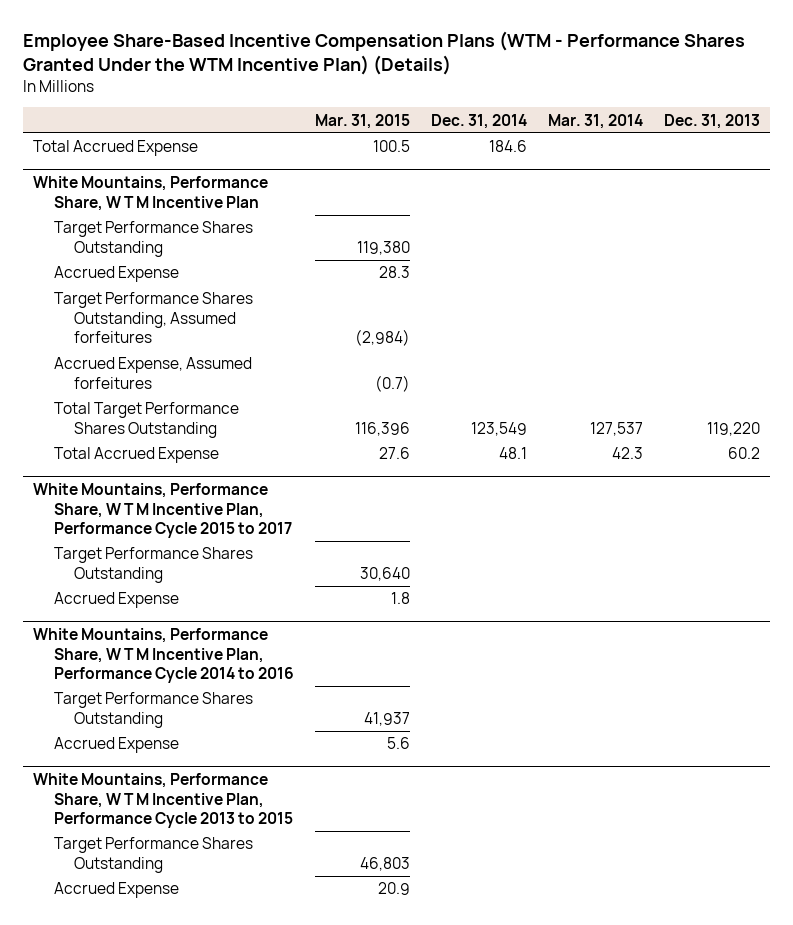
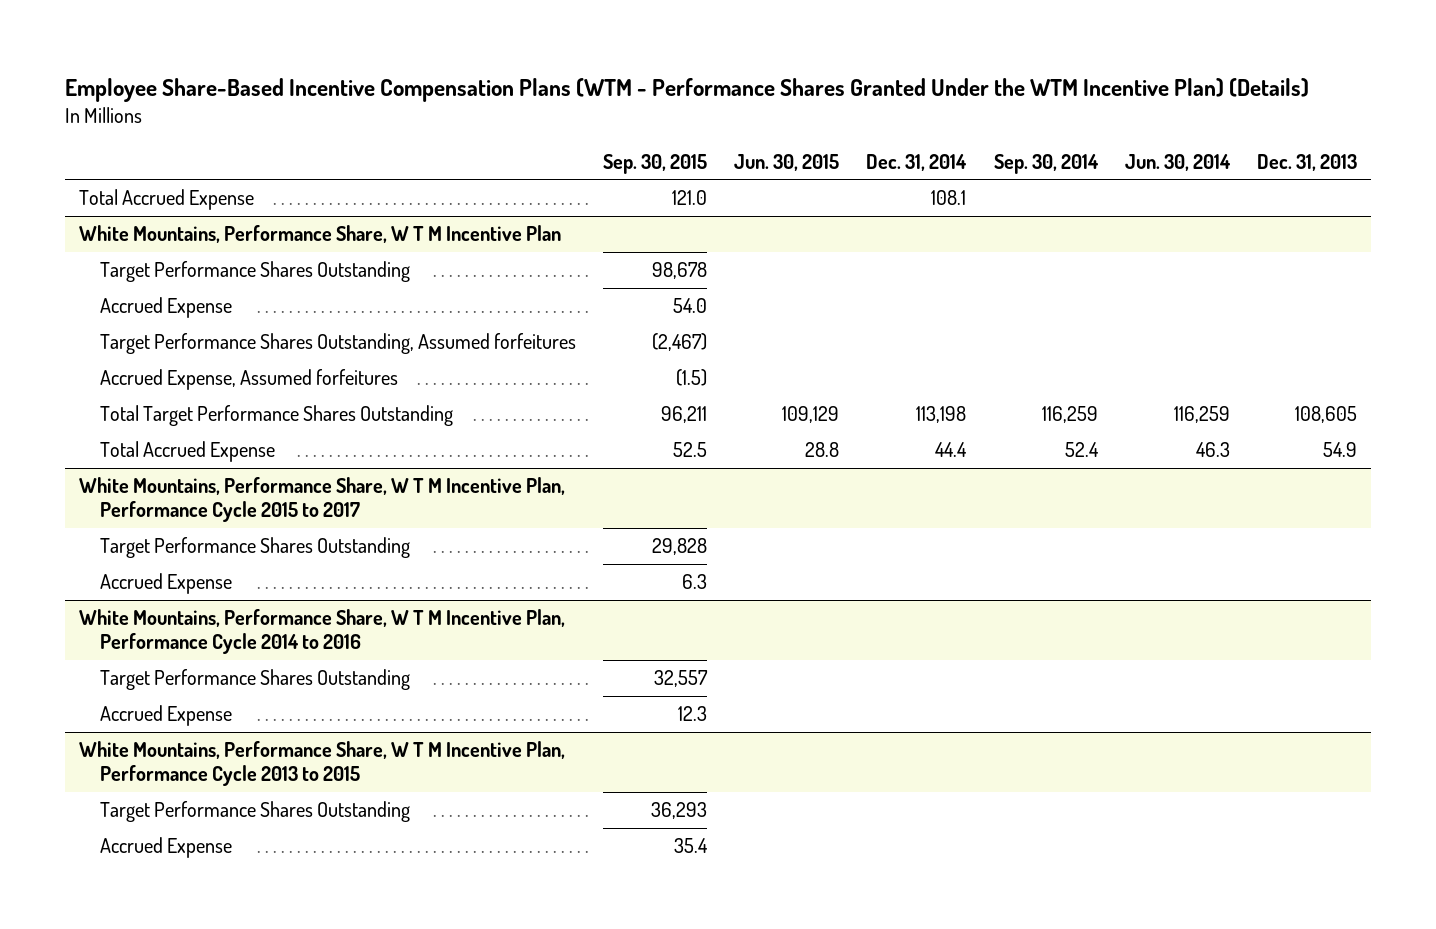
[314,113,410,129] Mar. 31, 2015 -> none
[547,113,643,129] Mar. 31, 2014 -> none
none -> [602,153,707,174] Sep. 30, 2015
none -> [734,153,840,171] Jun. 30, 2015
none -> [993,153,1099,174] Sep. 30, 2014
none -> [1125,153,1232,171] Jun. 30, 2014
[488,140,527,153] 184.6 -> [931,190,967,206] 108.1
[470,421,527,436] 123,549 -> [916,406,967,424] 113,198
[706,421,760,436] 119,220 -> [1295,406,1358,424] 108,605
[498,447,527,460] 48.1 -> [935,442,968,458] 44.4
[727,447,760,460] 60.2 -> [1323,442,1358,458] 54.9

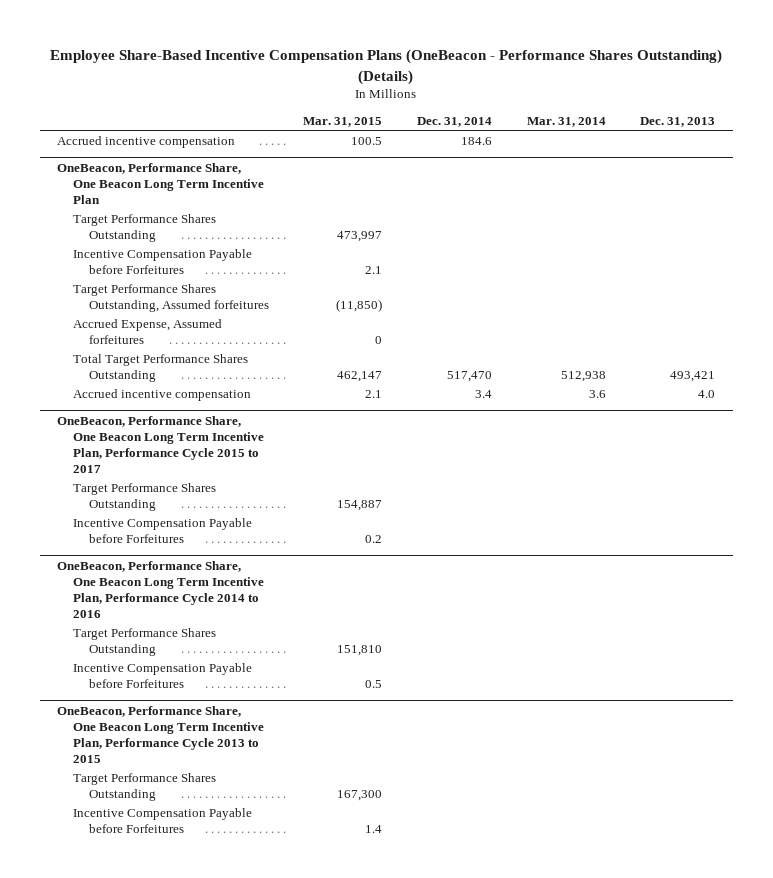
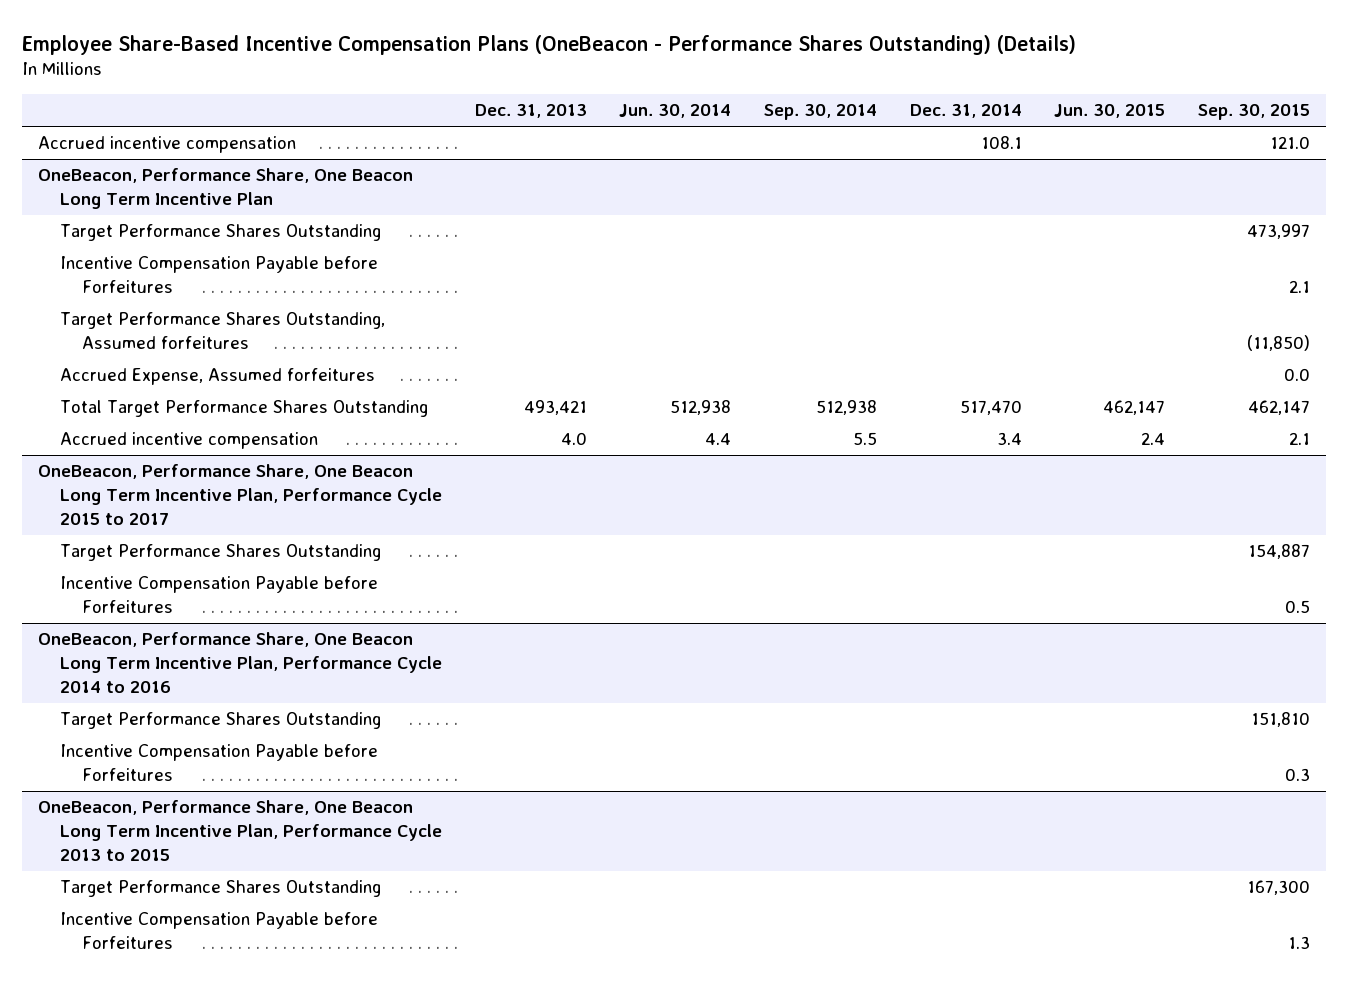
[303,117,383,128] Mar. 31, 2015 -> none
[526,117,606,128] Mar. 31, 2014 -> none
none -> [619,104,732,119] Jun. 30, 2014
none -> [764,104,878,121] Sep. 30, 2014
none -> [1054,104,1166,119] Jun. 30, 2015
none -> [1198,104,1311,121] Sep. 30, 2015
[461,136,493,145] 184.6 -> [980,136,1022,150] 108.1

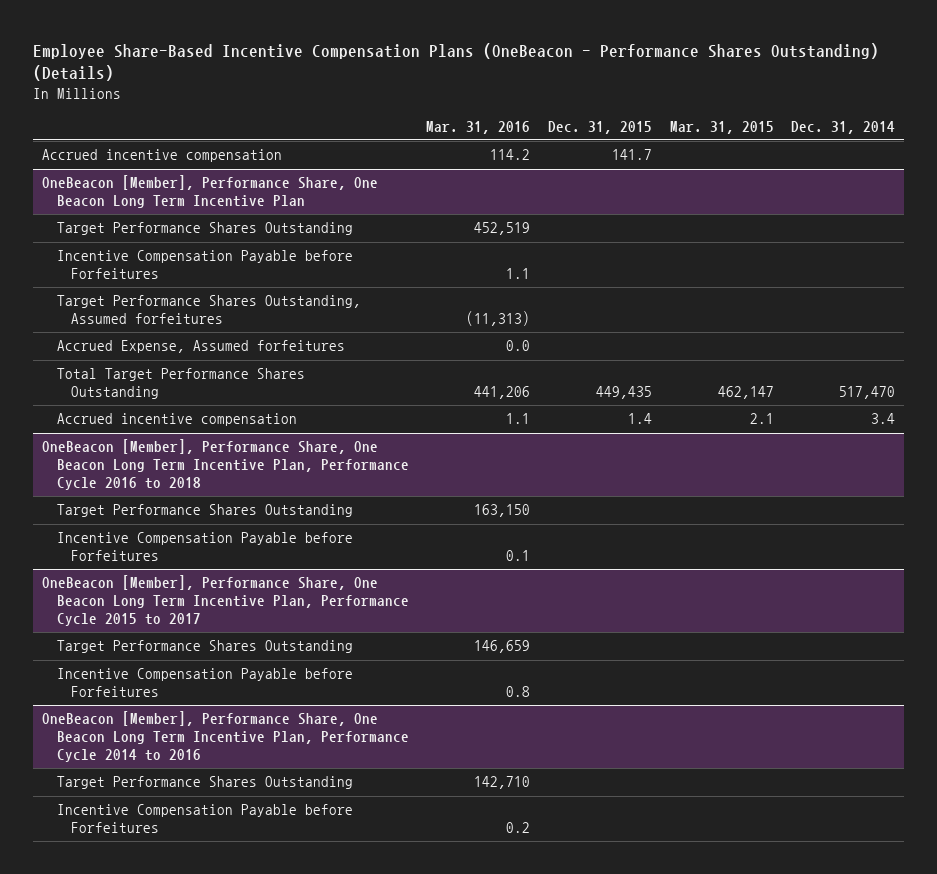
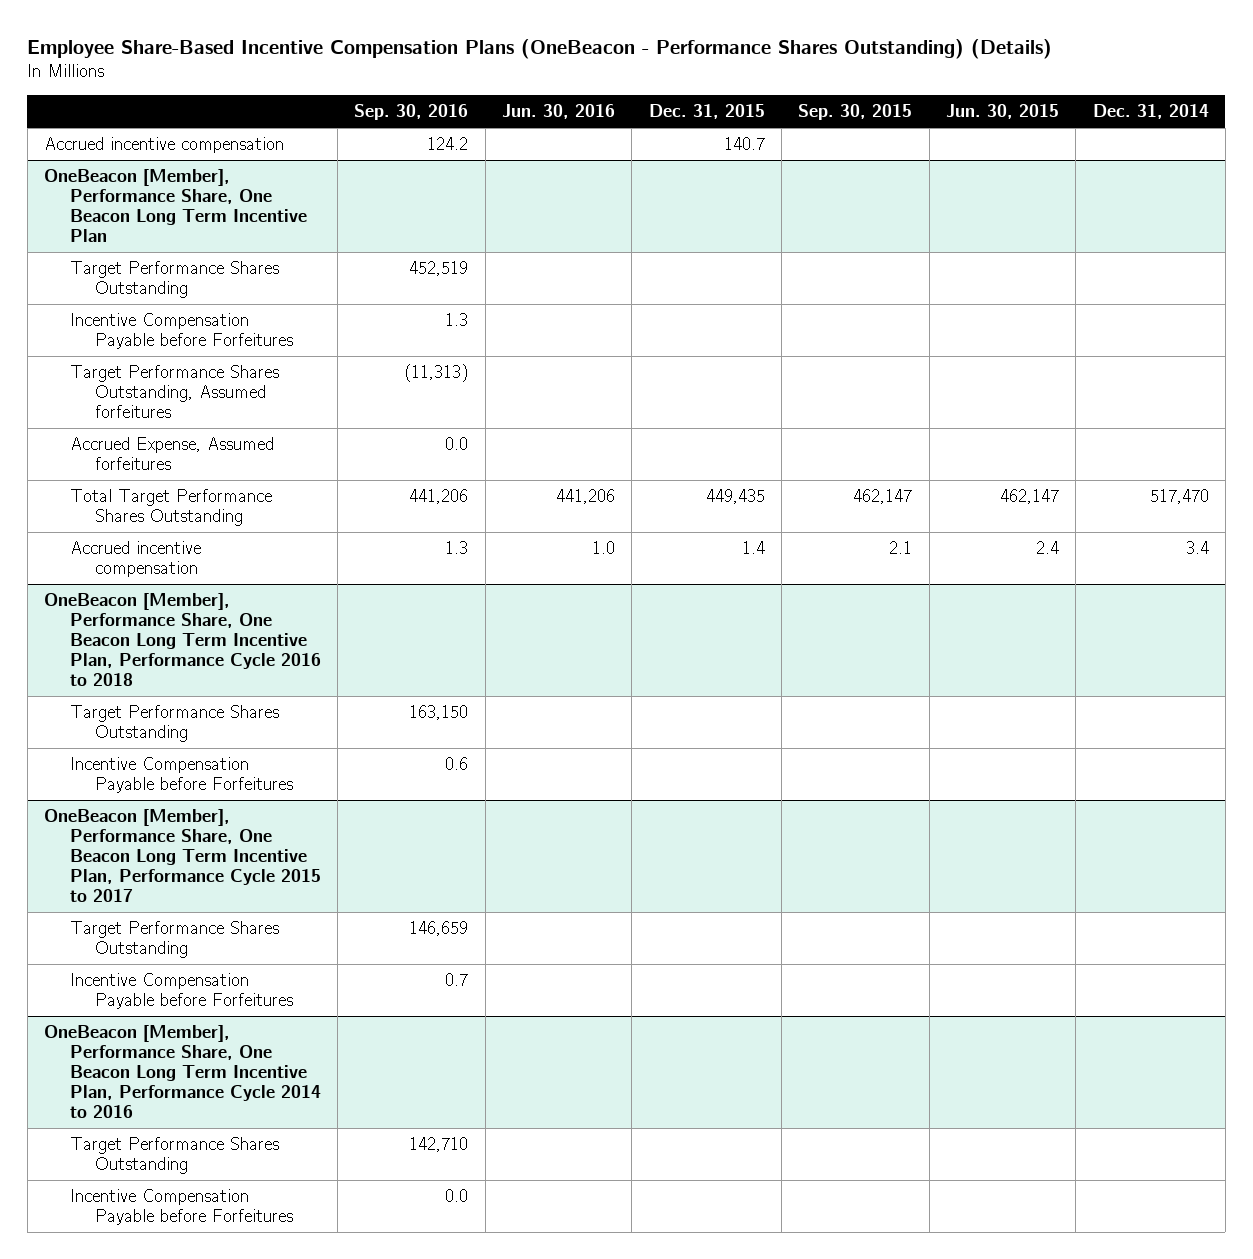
[426,120,531,134] Mar. 31, 2016 -> none
[669,120,774,134] Mar. 31, 2015 -> none
none -> [354,104,469,121] Sep. 30, 2016
none -> [501,104,615,120] Jun. 30, 2016
none -> [798,104,913,121] Sep. 30, 2015
none -> [945,104,1059,120] Jun. 30, 2015
[611,149,652,161] 141.7 -> [723,137,765,151] 140.7

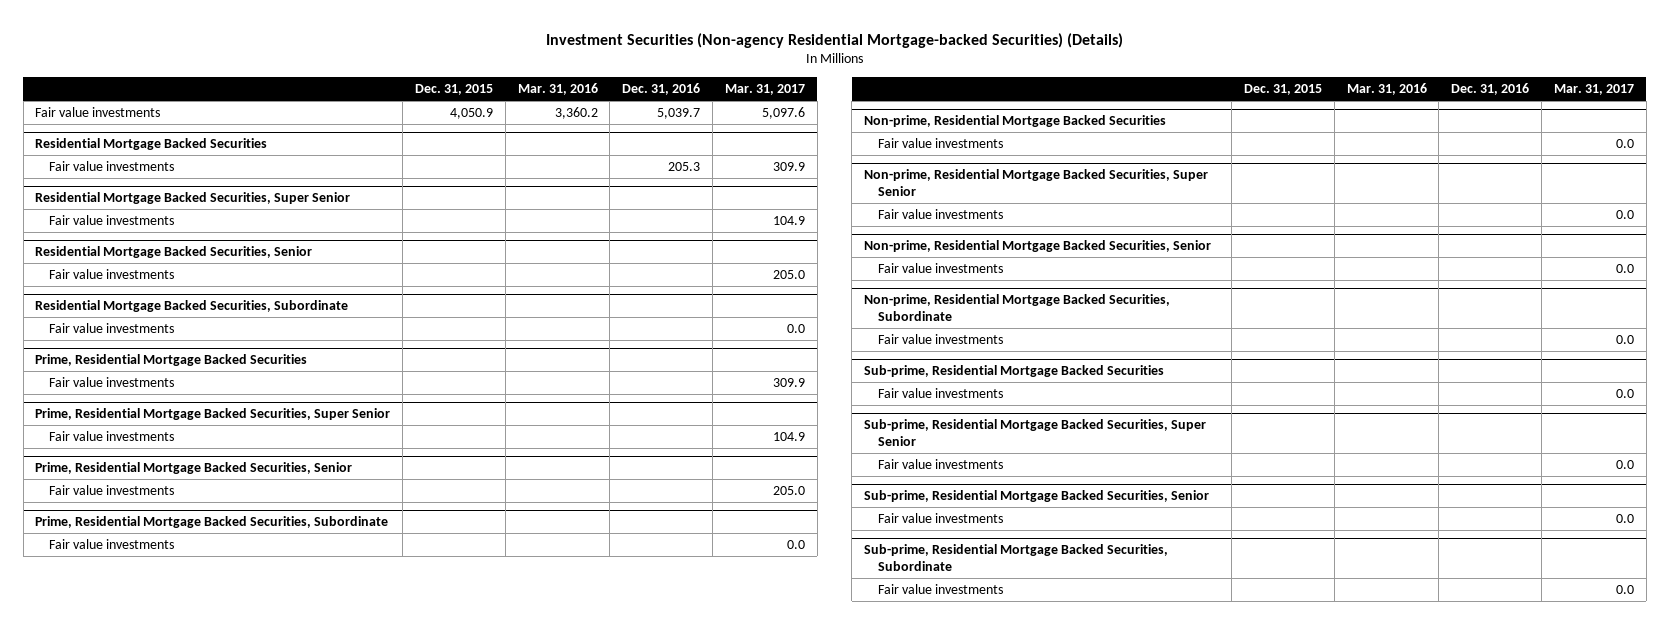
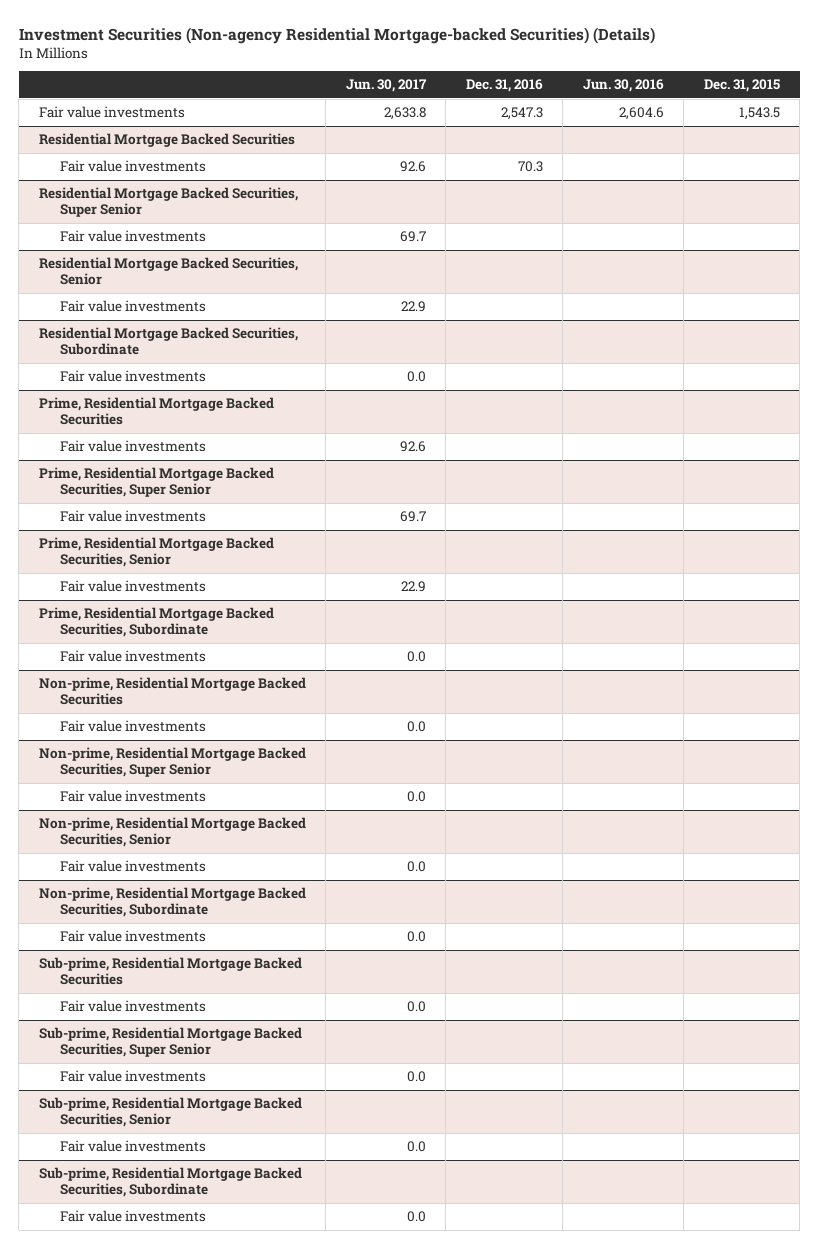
[517,83,598,96] Mar. 31, 2016 -> none
[724,84,805,96] Mar. 31, 2017 -> none
none -> [345,79,427,93] Jun. 30, 2017
none -> [582,79,664,93] Jun. 30, 2016
[449,108,493,120] 4,050.9 -> [738,107,780,121] 1,543.5
[657,108,701,120] 5,039.7 -> [500,107,543,121] 2,547.3
[668,162,701,172] 205.3 -> [517,161,543,173] 70.3

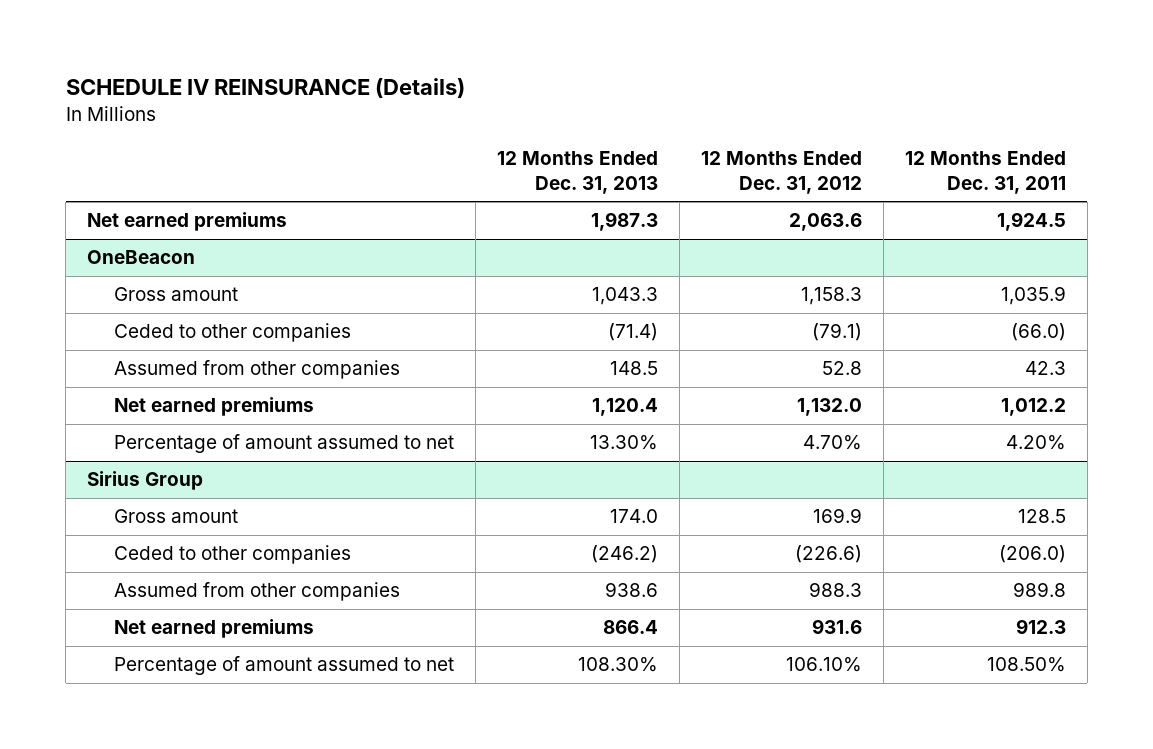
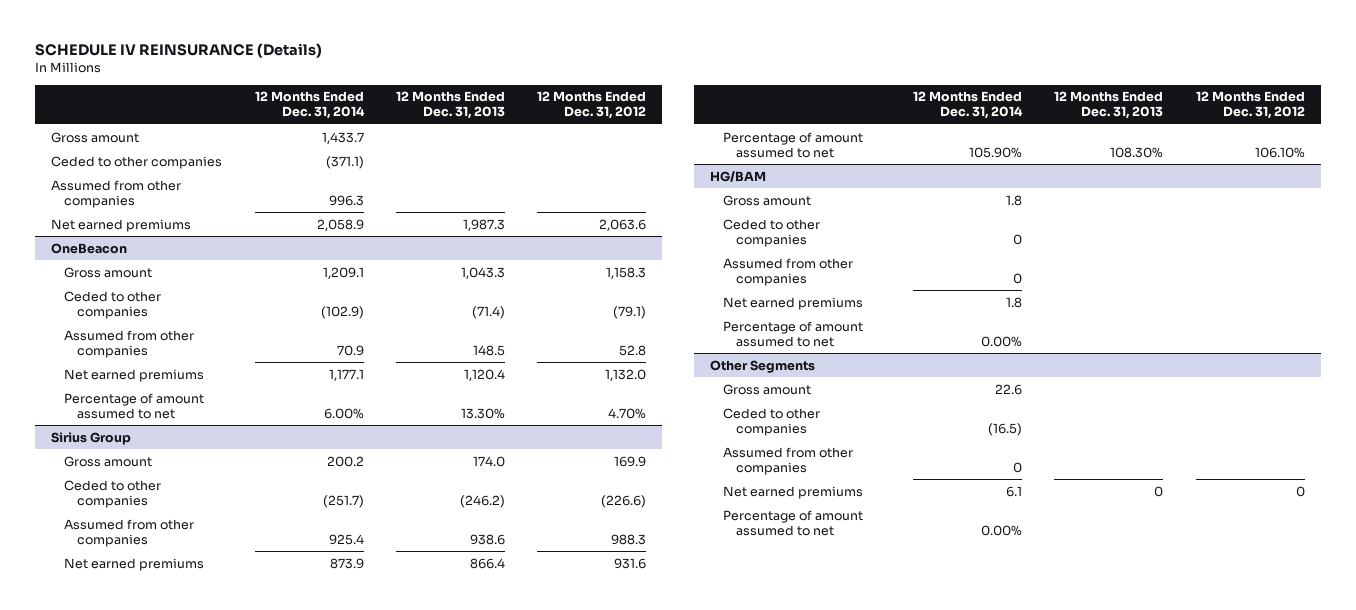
[904,151,1066,194] 12 Months Ended Dec. 31, 2011 -> none
none -> [254,91,365,120] 12 Months Ended Dec. 31, 2014
none -> [51,131,140,143] Gross amount
none -> [51,155,223,169] Ceded to other companies
none -> [51,179,182,208] Assumed from other companies
none -> [709,170,766,182] HG/BAM
none -> [722,194,811,206] Gross amount
none -> [722,218,820,247] Ceded to other companies
none -> [722,257,853,286] Assumed from other companies
none -> [722,296,863,310] Net earned premiums
none -> [722,320,863,347] Percentage of amount assumed to net
none -> [709,359,815,373] Other Segments
none -> [722,383,811,395] Gross amount
none -> [722,407,820,436] Ceded to other companies
none -> [722,446,853,475] Assumed from other companies
none -> [722,485,863,499] Net earned premiums
none -> [722,509,863,536] Percentage of amount assumed to net

